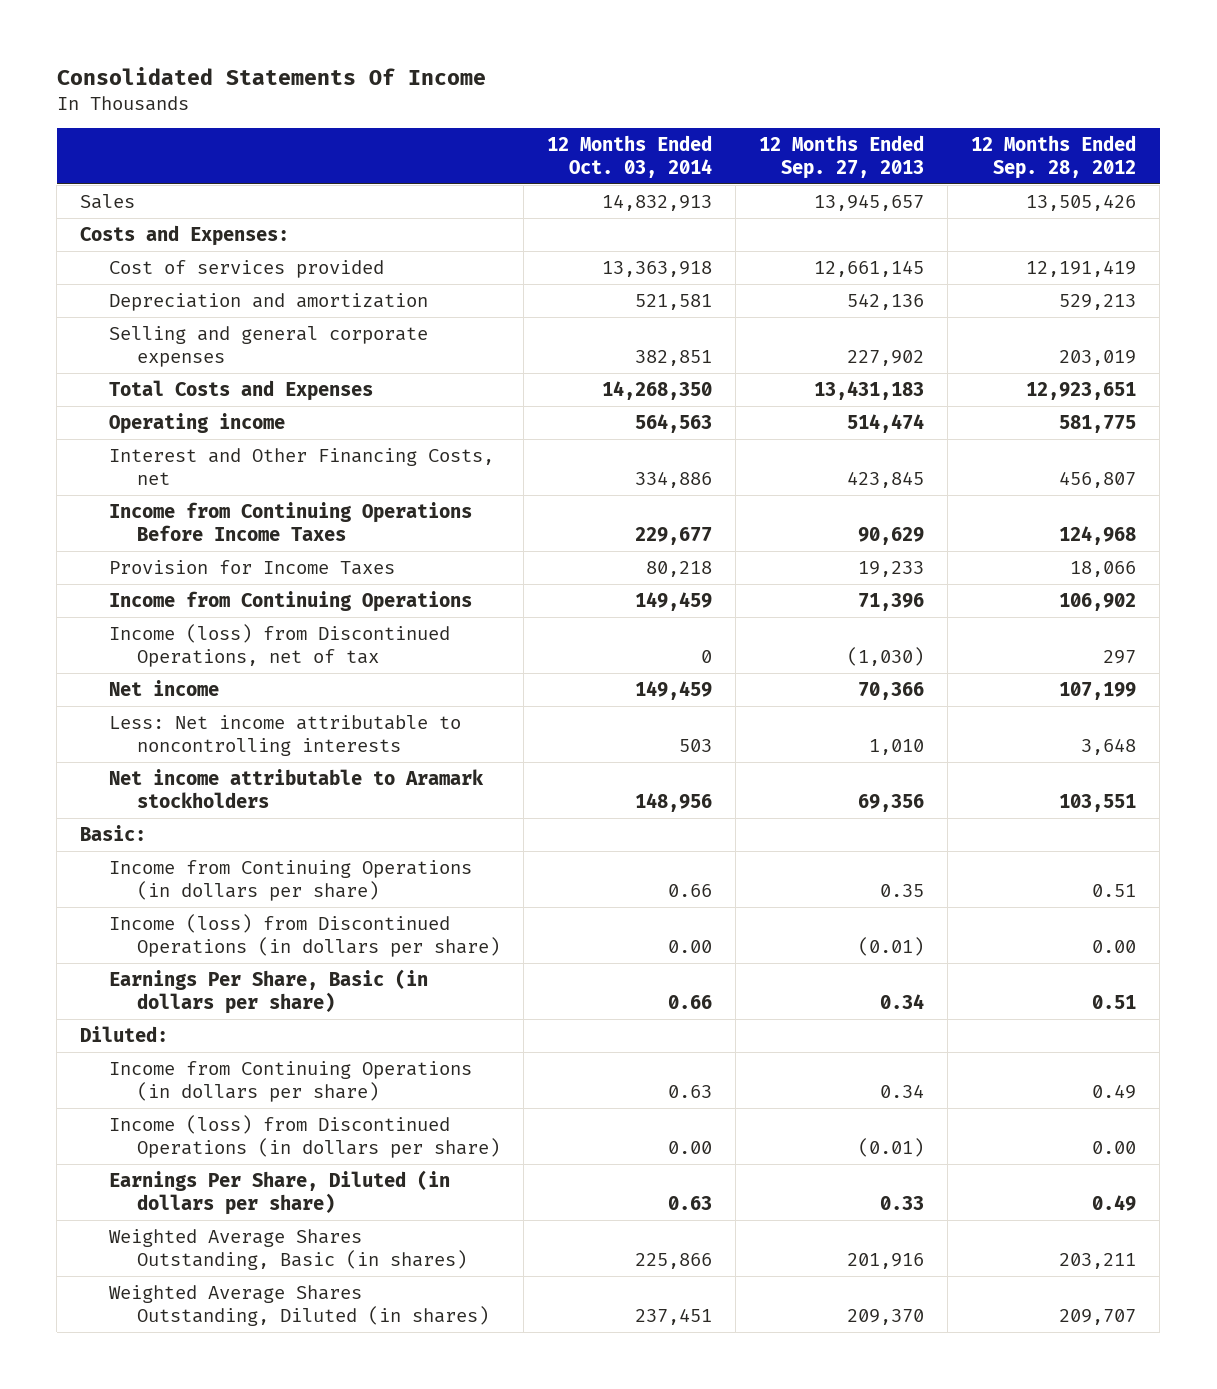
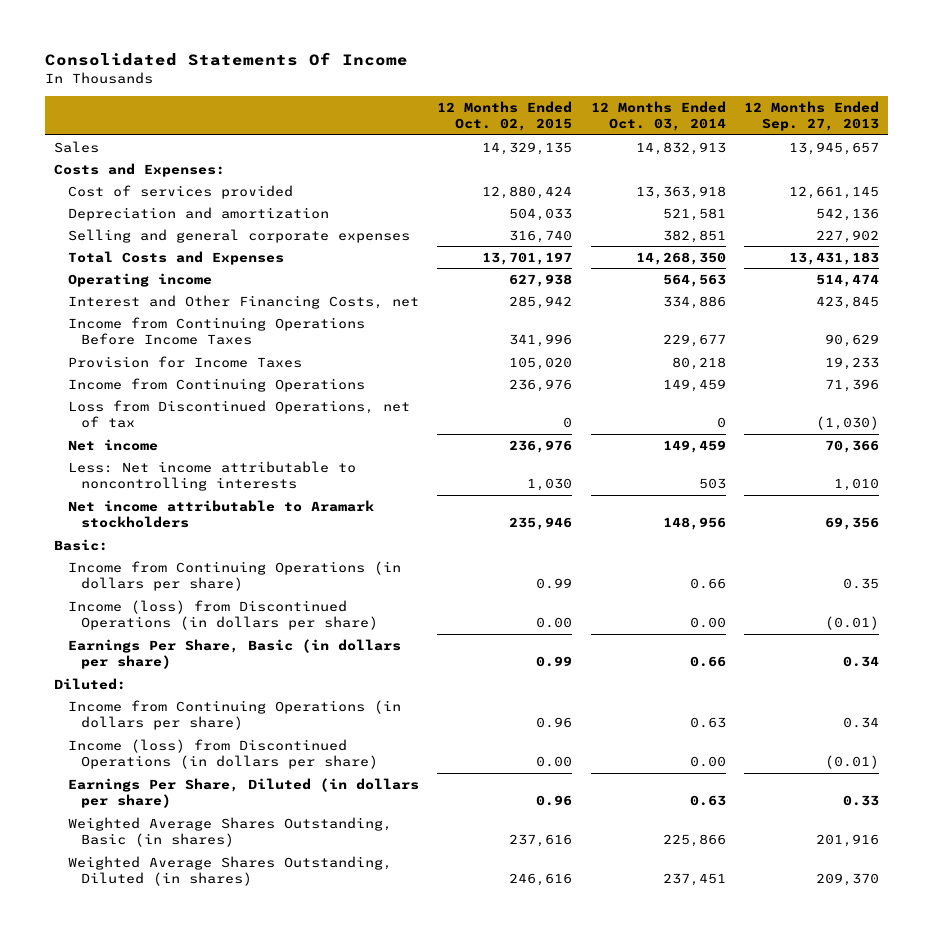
[971,135,1137,179] 12 Months Ended Sep. 28, 2012 -> none
none -> [437,100,573,132] 12 Months Ended Oct. 02, 2015
[108,623,450,667] Income (loss) from Discontinued Operations, net of tax -> [67,399,410,429] Loss from Discontinued Operations, net of tax

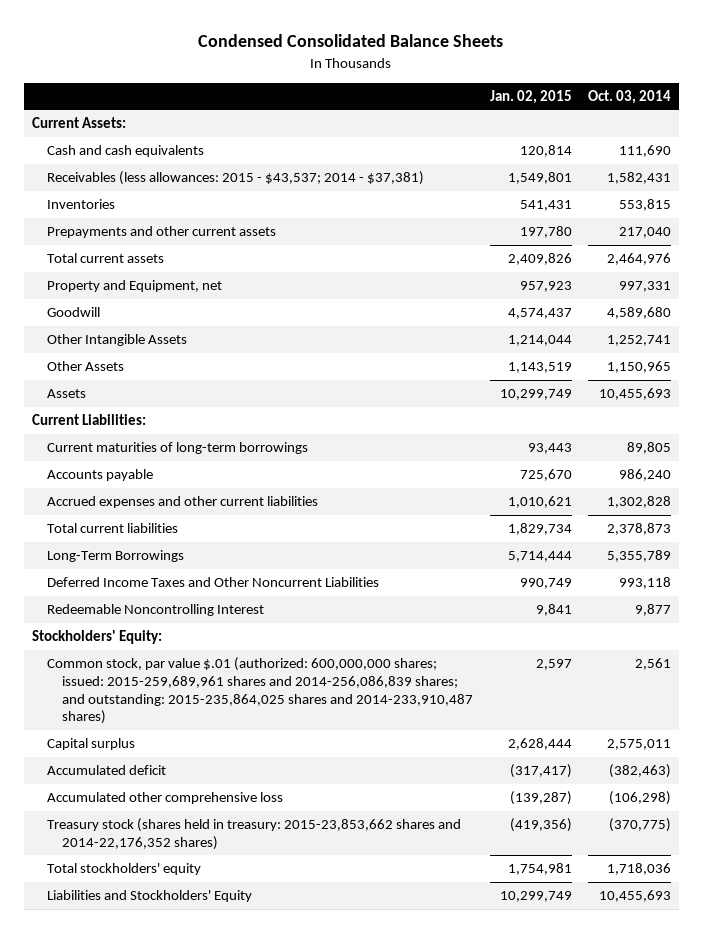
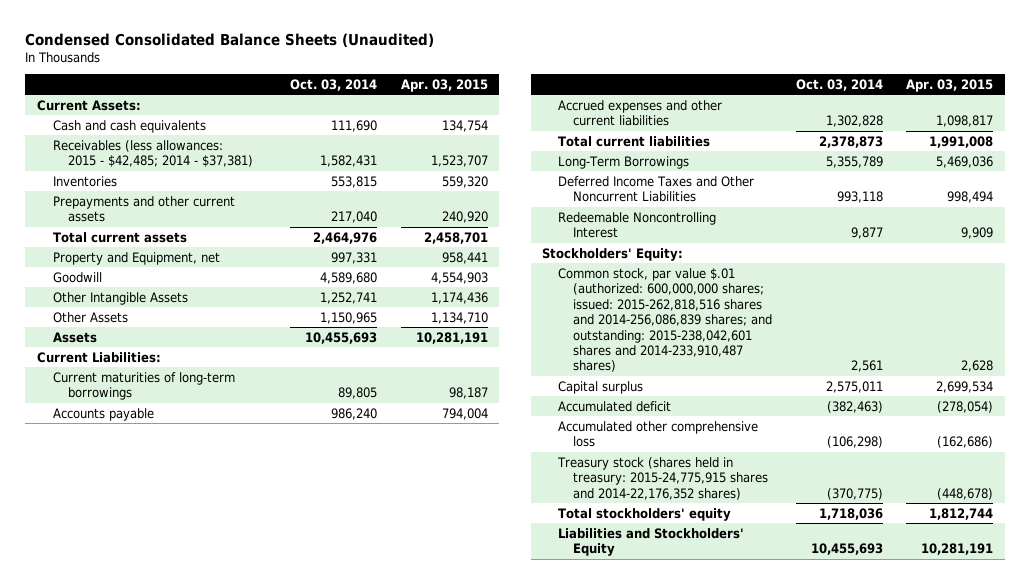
[198,34,504,48] Condensed Consolidated Balance Sheets -> [25,32,435,47] Condensed Consolidated Balance Sheets (Unaudited)
[489,89,572,104] Jan. 02, 2015 -> none
none -> [400,78,488,92] Apr. 03, 2015
[46,171,424,186] Receivables (less allowances: 2015 - $43,537; 2014 - $37,381) -> [52,139,253,168] Receivables (less allowances: 2015 - $42,485; 2014 - $37,381)
[46,657,474,725] Common stock, par value $.01 (authorized: 600,000,000 shares; issued: 2015-259,689,961 shares and 2014-256,086,839 shares; and outstanding: 2015-235,864,025 shares and 2014-233,910,487 shares) -> [557,267,773,373] Common stock, par value $.01 (authorized: 600,000,000 shares; issued: 2015-262,818,516 shares and 2014-256,086,839 shares; and outstanding: 2015-238,042,601 shares and 2014-233,910,487 shares)
[46,818,461,850] Treasury stock (shares held in treasury: 2015-23,853,662 shares and 2014-22,176,352 shares) -> [556,456,769,500] Treasury stock (shares held in treasury: 2015-24,775,915 shares and 2014-22,176,352 shares)

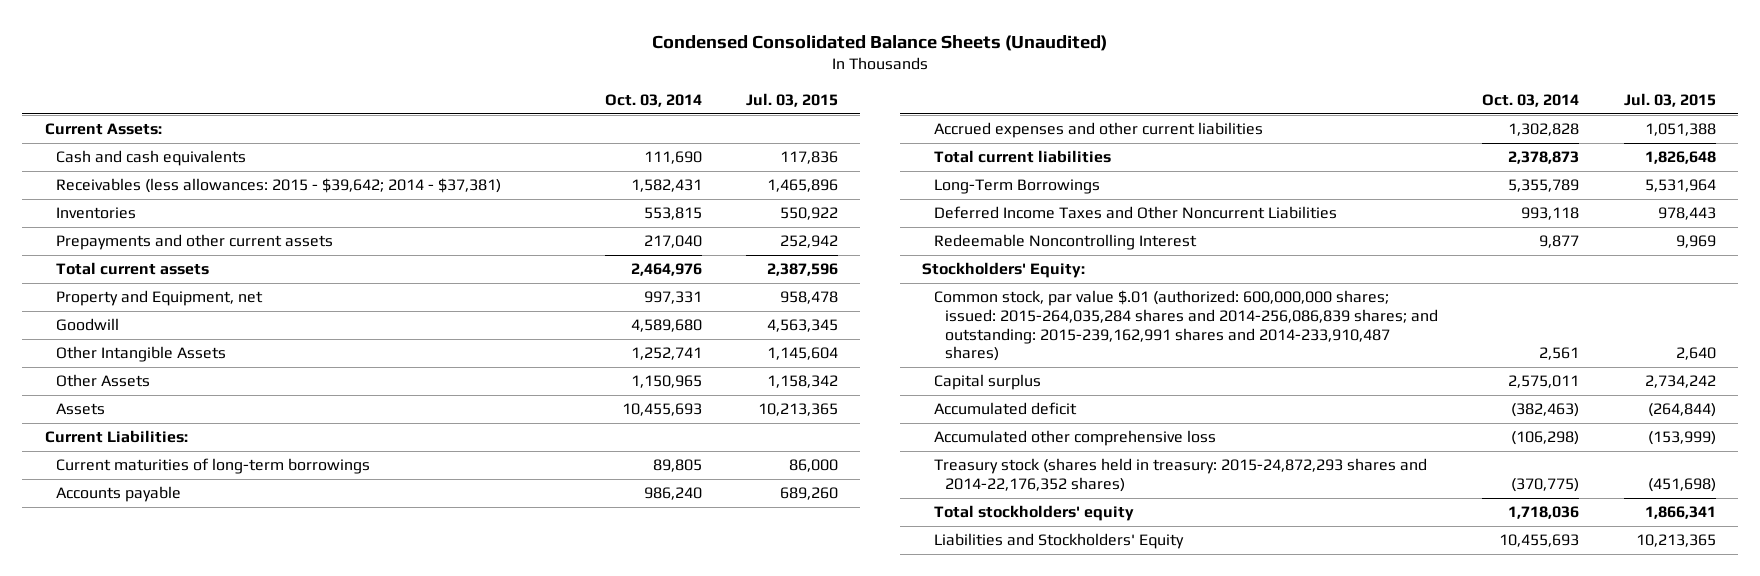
[400,78,488,92] Apr. 03, 2015 -> none
none -> [745,92,838,107] Jul. 03, 2015
[52,139,253,168] Receivables (less allowances: 2015 - $42,485; 2014 - $37,381) -> [55,178,501,194] Receivables (less allowances: 2015 - $39,642; 2014 - $37,381)
[557,267,773,373] Common stock, par value $.01 (authorized: 600,000,000 shares; issued: 2015-262,818,516 shares and 2014-256,086,839 shares; and outstanding: 2015-238,042,601 shares and 2014-233,910,487 shares) -> [933,290,1439,362] Common stock, par value $.01 (authorized: 600,000,000 shares; issued: 2015-264,035,284 shares and 2014-256,086,839 shares; and outstanding: 2015-239,162,991 shares and 2014-233,910,487 shares)
[556,456,769,500] Treasury stock (shares held in treasury: 2015-24,775,915 shares and 2014-22,176,352 shares) -> [933,458,1427,492] Treasury stock (shares held in treasury: 2015-24,872,293 shares and 2014-22,176,352 shares)

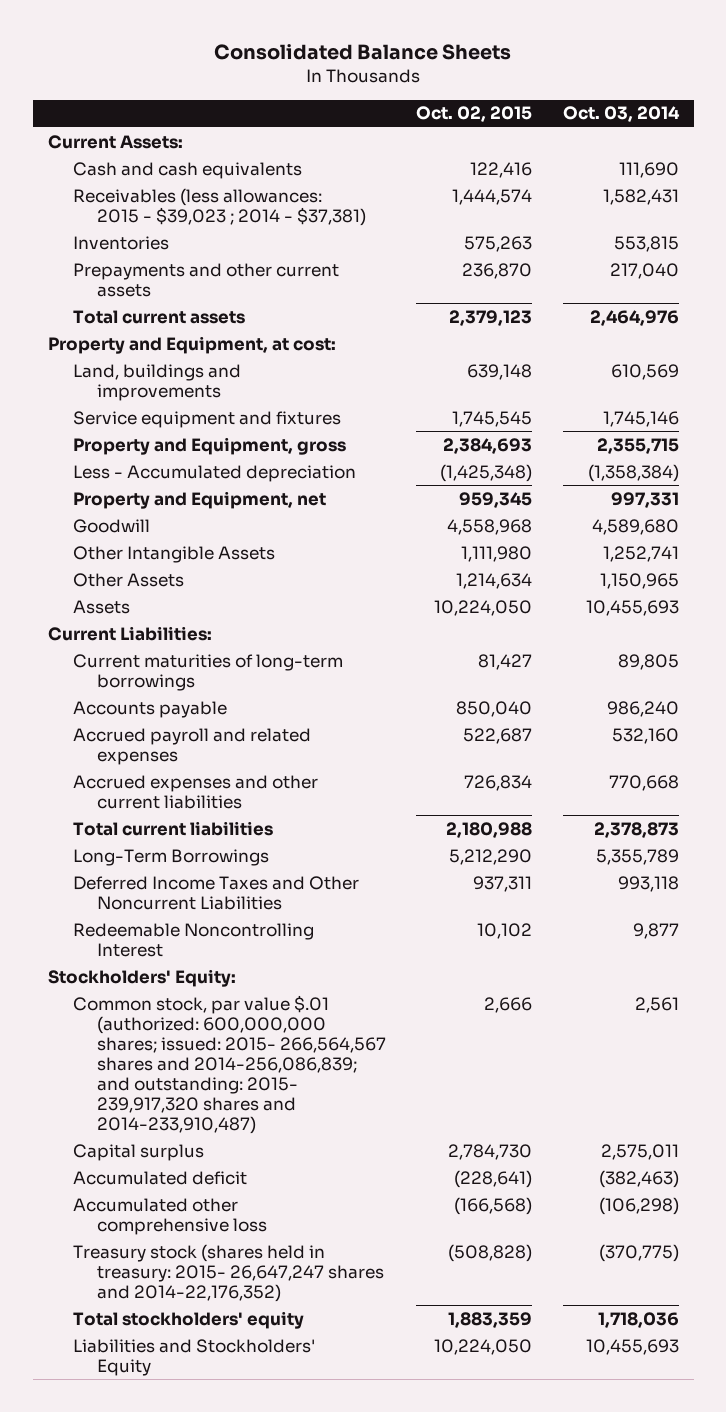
[652,34,1108,51] Condensed Consolidated Balance Sheets (Unaudited) -> [214,44,512,61] Consolidated Balance Sheets
[745,92,838,107] Jul. 03, 2015 -> none
none -> [416,106,533,123] Oct. 02, 2015
[55,178,501,194] Receivables (less allowances: 2015 - $39,642; 2014 - $37,381) -> [72,187,367,226] Receivables (less allowances: 2015 - $39,023 ; 2014 - $37,381)
none -> [47,335,336,354] Property and Equipment, at cost:
none -> [72,363,241,401] Land, buildings and improvements
none -> [72,410,341,428] Service equipment and fixtures
none -> [72,436,346,455] Property and Equipment, gross
none -> [72,464,356,482] Less - Accumulated depreciation
none -> [72,727,311,765] Accrued payroll and related expenses
[1508,123,1580,137] 1,302,828 -> [608,774,679,791] 770,668
[933,290,1439,362] Common stock, par value $.01 (authorized: 600,000,000 shares; issued: 2015-264,035,284 shares and 2014-256,086,839 shares; and outstanding: 2015-239,162,991 shares and 2014-233,910,487 shares) -> [72,994,387,1134] Common stock, par value $.01 (authorized: 600,000,000 shares; issued: 2015- 266,564,567 shares and 2014-256,086,839; and outstanding: 2015- 239,917,320 shares and 2014-233,910,487)
[933,458,1427,492] Treasury stock (shares held in treasury: 2015-24,872,293 shares and 2014-22,176,352 shares) -> [72,1243,385,1302] Treasury stock (shares held in treasury: 2015- 26,647,247 shares and 2014-22,176,352)

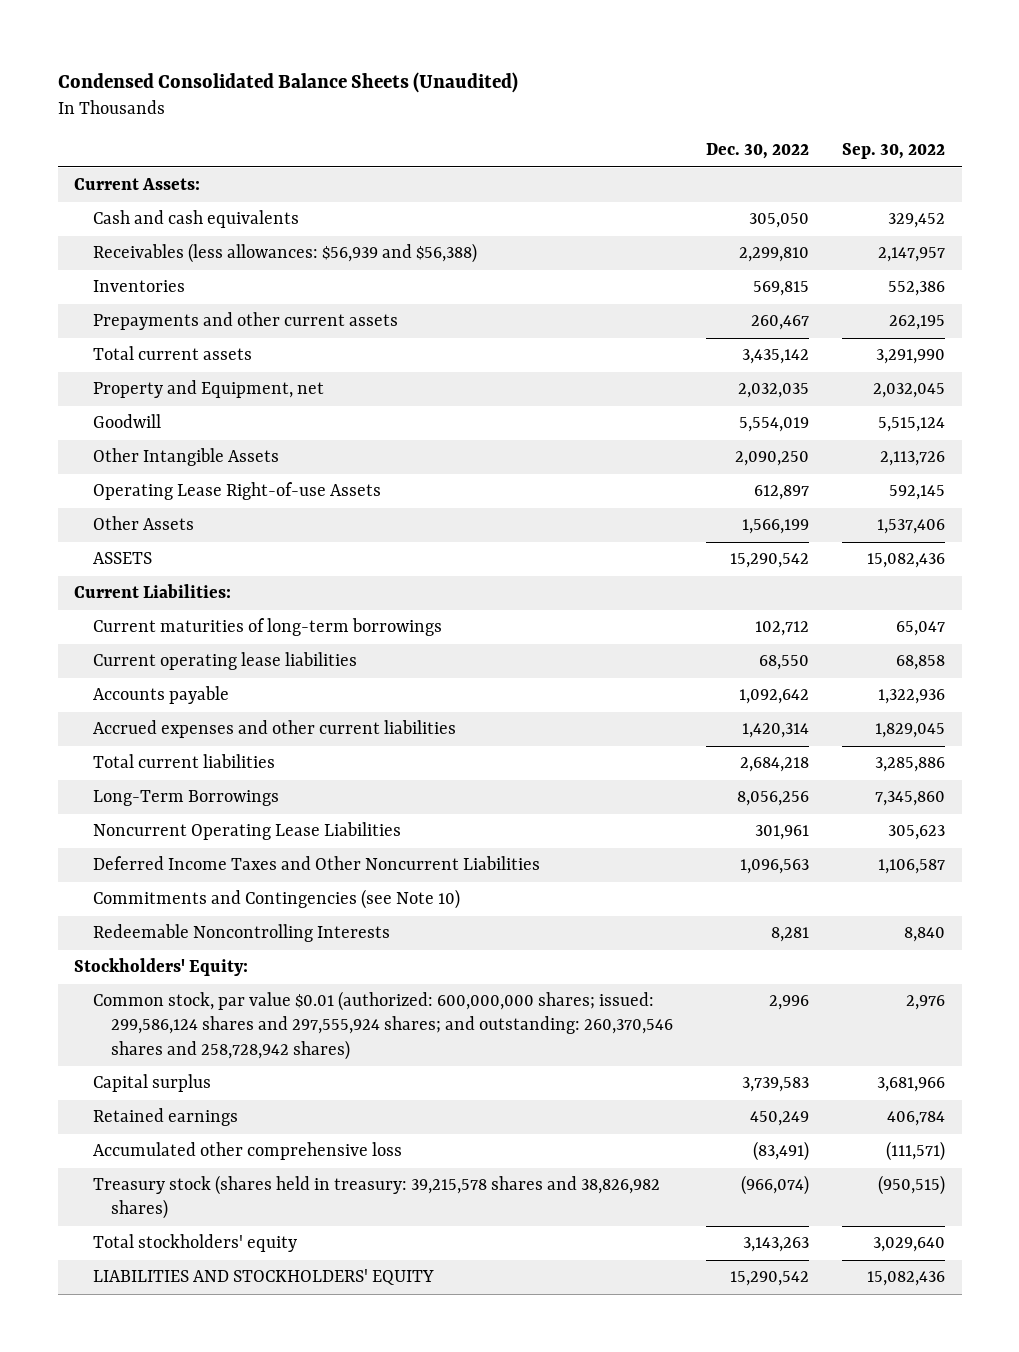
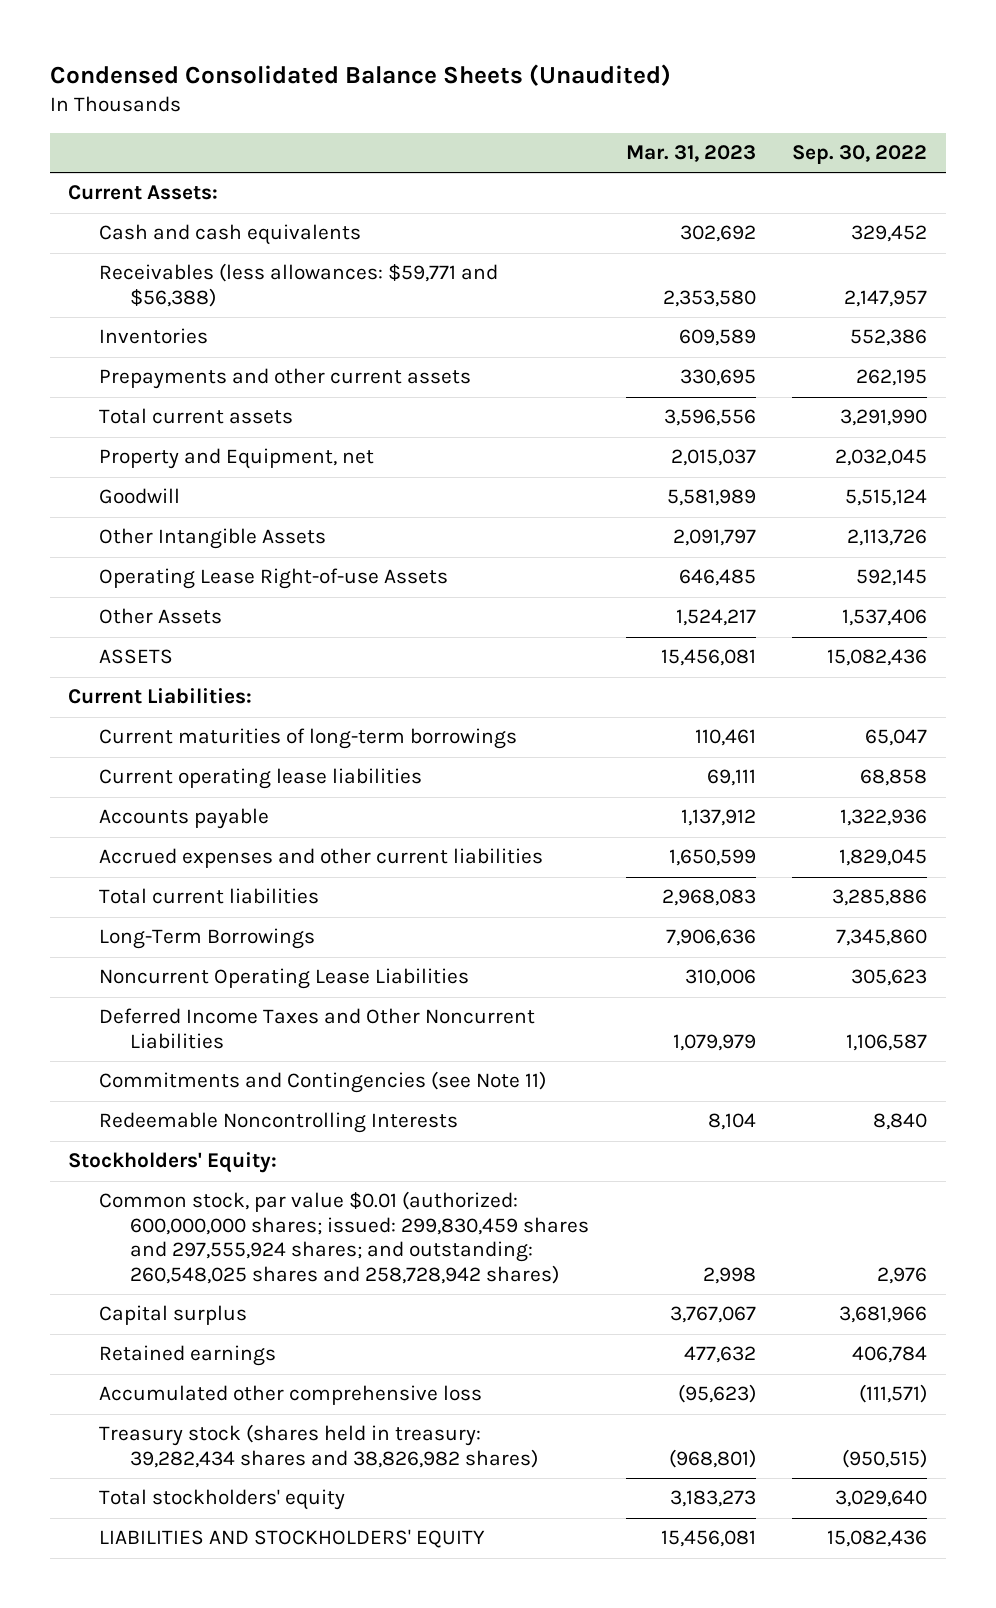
[706,143,810,160] Dec. 30, 2022 -> none
none -> [625,145,756,163] Mar. 31, 2023
[92,243,477,264] Receivables (less allowances: $56,939 and $56,388) -> [99,263,499,307] Receivables (less allowances: $59,771 and $56,388)
[92,889,460,910] Commitments and Contingencies (see Note 10) -> [99,1071,547,1094] Commitments and Contingencies (see Note 11)
[92,991,674,1060] Common stock, par value $0.01 (authorized: 600,000,000 shares; issued: 299,586,124 shares and 297,555,924 shares; and outstanding: 260,370,546 shares and 258,728,942 shares) -> [99,1191,589,1284] Common stock, par value $0.01 (authorized: 600,000,000 shares; issued: 299,830,459 shares and 297,555,924 shares; and outstanding: 260,548,025 shares and 258,728,942 shares)
[92,1175,660,1220] Treasury stock (shares held in treasury: 39,215,578 shares and 38,826,982 shares) -> [99,1424,538,1468] Treasury stock (shares held in treasury: 39,282,434 shares and 38,826,982 shares)

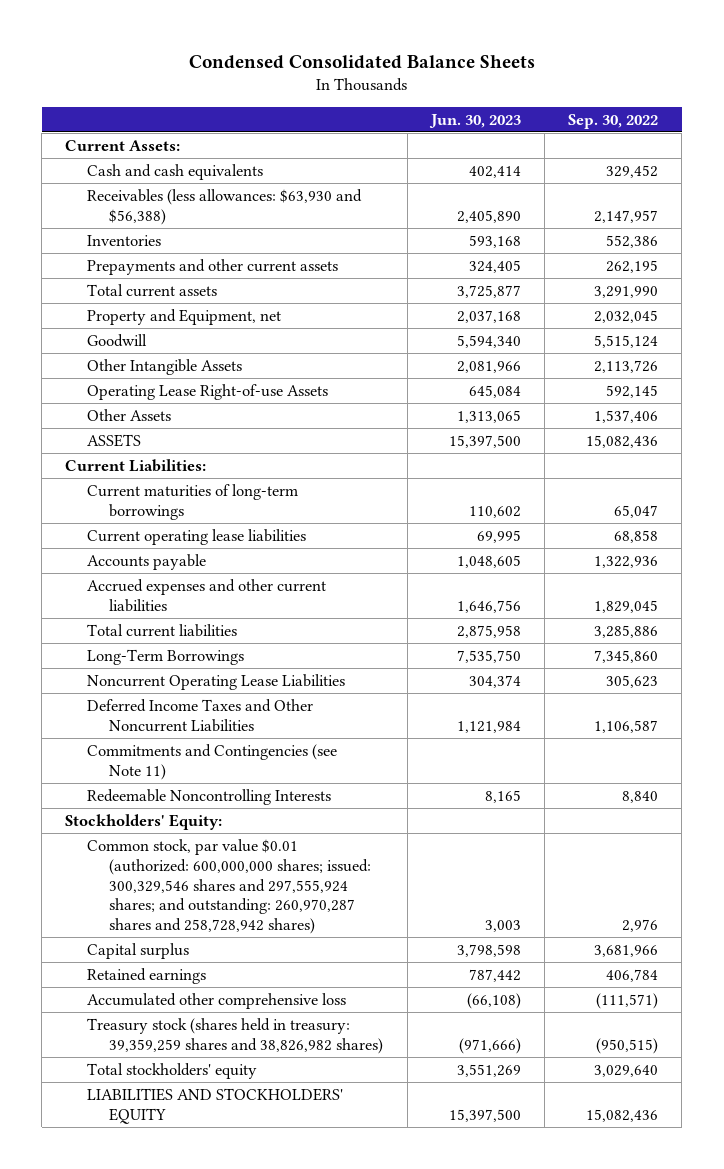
[49,63,671,86] Condensed Consolidated Balance Sheets (Unaudited) -> [188,54,535,69] Condensed Consolidated Balance Sheets
[625,145,756,163] Mar. 31, 2023 -> none
none -> [428,113,521,128] Jun. 30, 2023
[99,263,499,307] Receivables (less allowances: $59,771 and $56,388) -> [87,189,363,225] Receivables (less allowances: $63,930 and $56,388)
[99,1191,589,1284] Common stock, par value $0.01 (authorized: 600,000,000 shares; issued: 299,830,459 shares and 297,555,924 shares; and outstanding: 260,548,025 shares and 258,728,942 shares) -> [87,839,372,935] Common stock, par value $0.01 (authorized: 600,000,000 shares; issued: 300,329,546 shares and 297,555,924 shares; and outstanding: 260,970,287 shares and 258,728,942 shares)
[99,1424,538,1468] Treasury stock (shares held in treasury: 39,282,434 shares and 38,826,982 shares) -> [87,1018,384,1054] Treasury stock (shares held in treasury: 39,359,259 shares and 38,826,982 shares)

